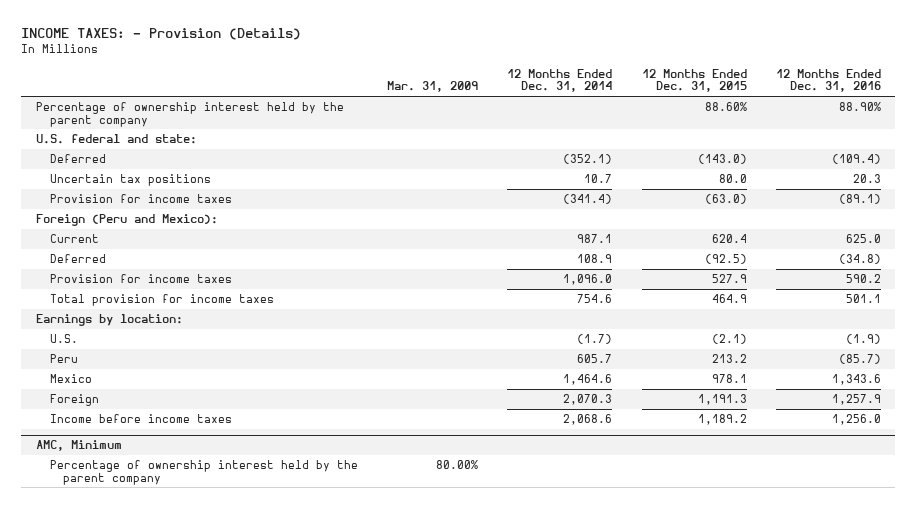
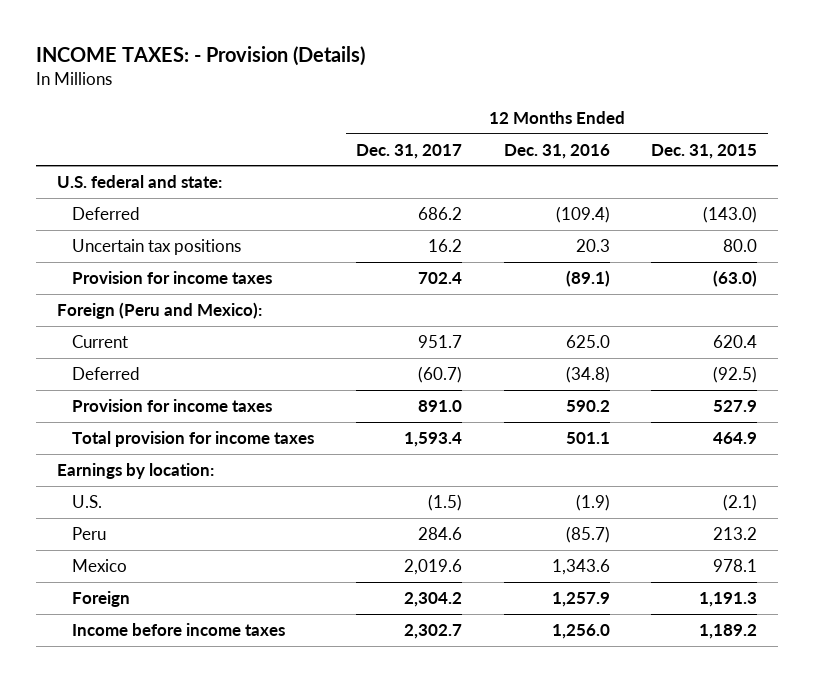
[387,81,479,93] Mar. 31, 2009 -> none
[507,68,613,93] 12 Months Ended Dec. 31, 2014 -> none
none -> [356,143,463,159] Dec. 31, 2017
[36,101,345,127] Percentage of ownership interest held by the parent company -> none
[36,440,123,452] AMC, Minimum -> none
[49,459,358,485] Percentage of ownership interest held by the parent company -> none

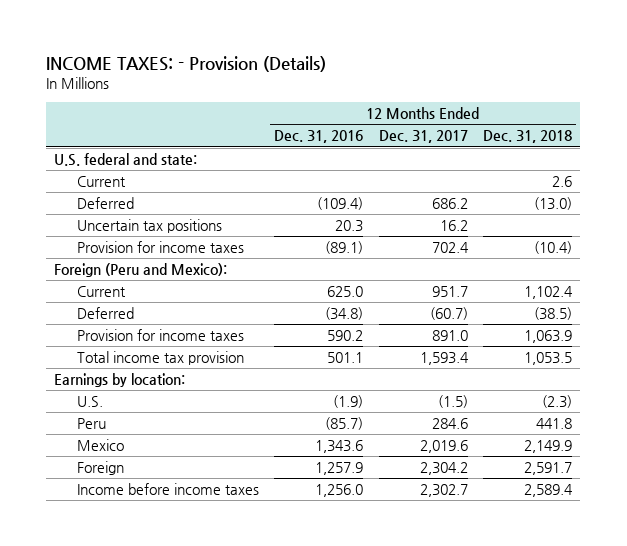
[651,143,758,159] Dec. 31, 2015 -> none
none -> [483,130,573,144] Dec. 31, 2018
none -> [76,176,126,188] Current
[72,430,315,447] Total provision for income taxes -> [76,351,244,366] Total income tax provision

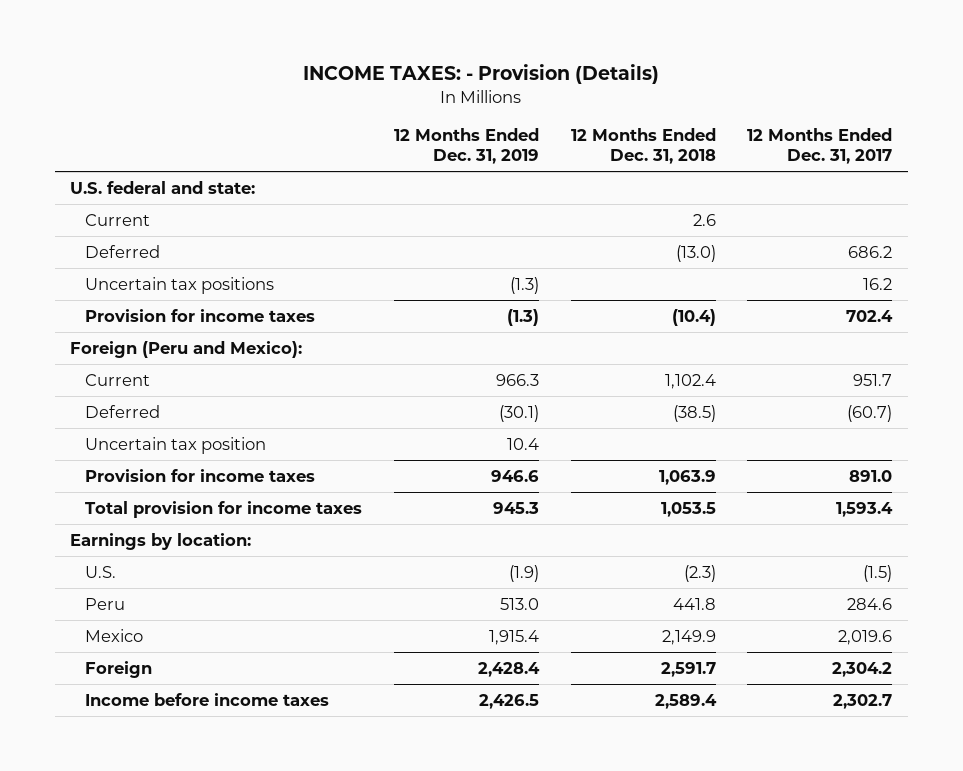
[274,130,364,144] Dec. 31, 2016 -> none
none -> [393,128,539,164] 12 Months Ended Dec. 31, 2019
none -> [85,436,267,454] Uncertain tax position
[76,351,244,366] Total income tax provision -> [85,500,363,518] Total provision for income taxes

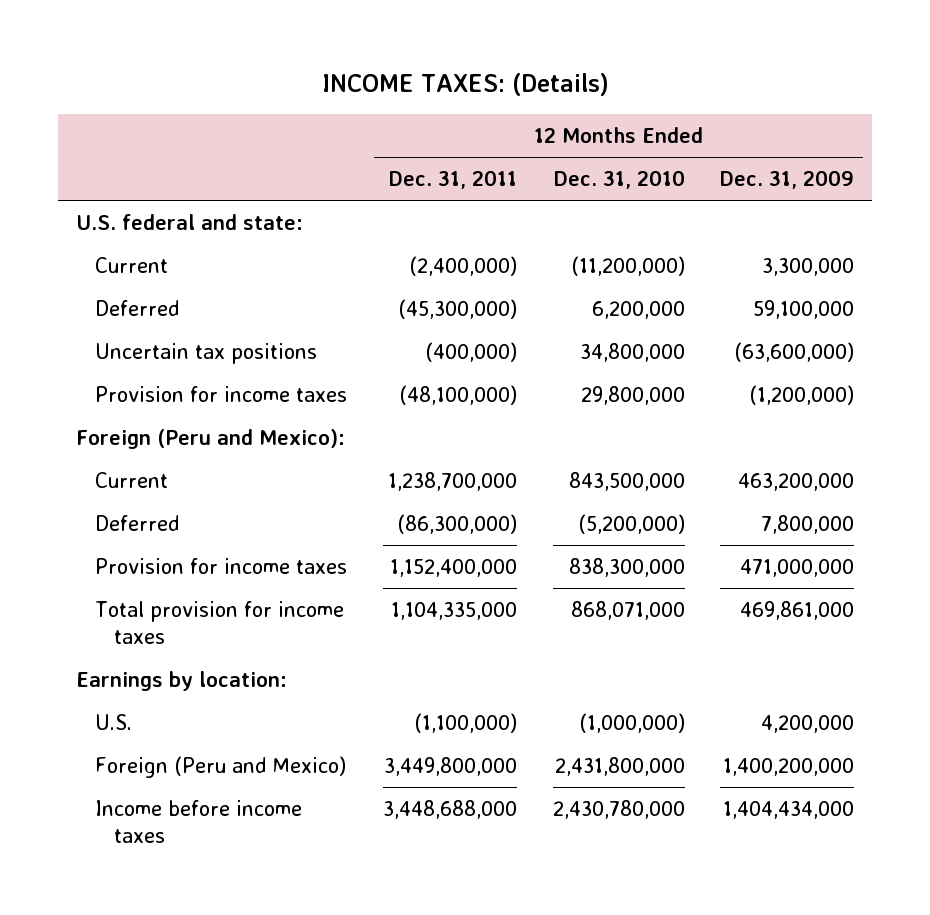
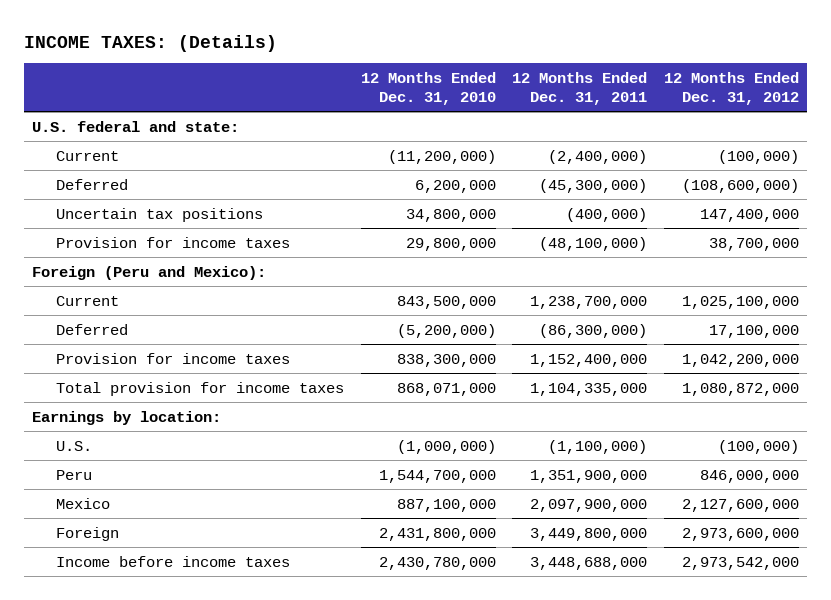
[720,170,855,190] Dec. 31, 2009 -> none
none -> [663,71,799,106] 12 Months Ended Dec. 31, 2012
none -> [56,469,93,480] Peru
none -> [56,497,111,509] Mexico
[95,755,347,778] Foreign (Peru and Mexico) -> [56,526,120,541] Foreign

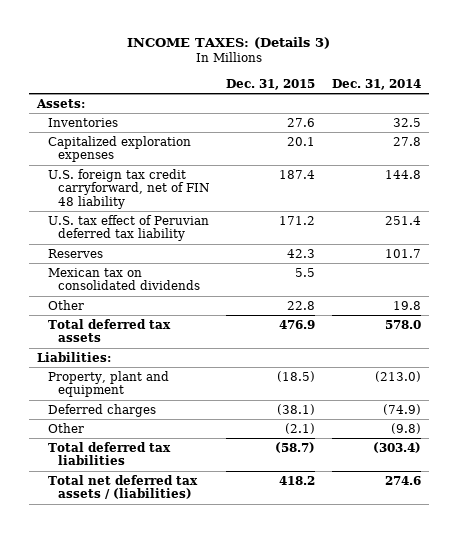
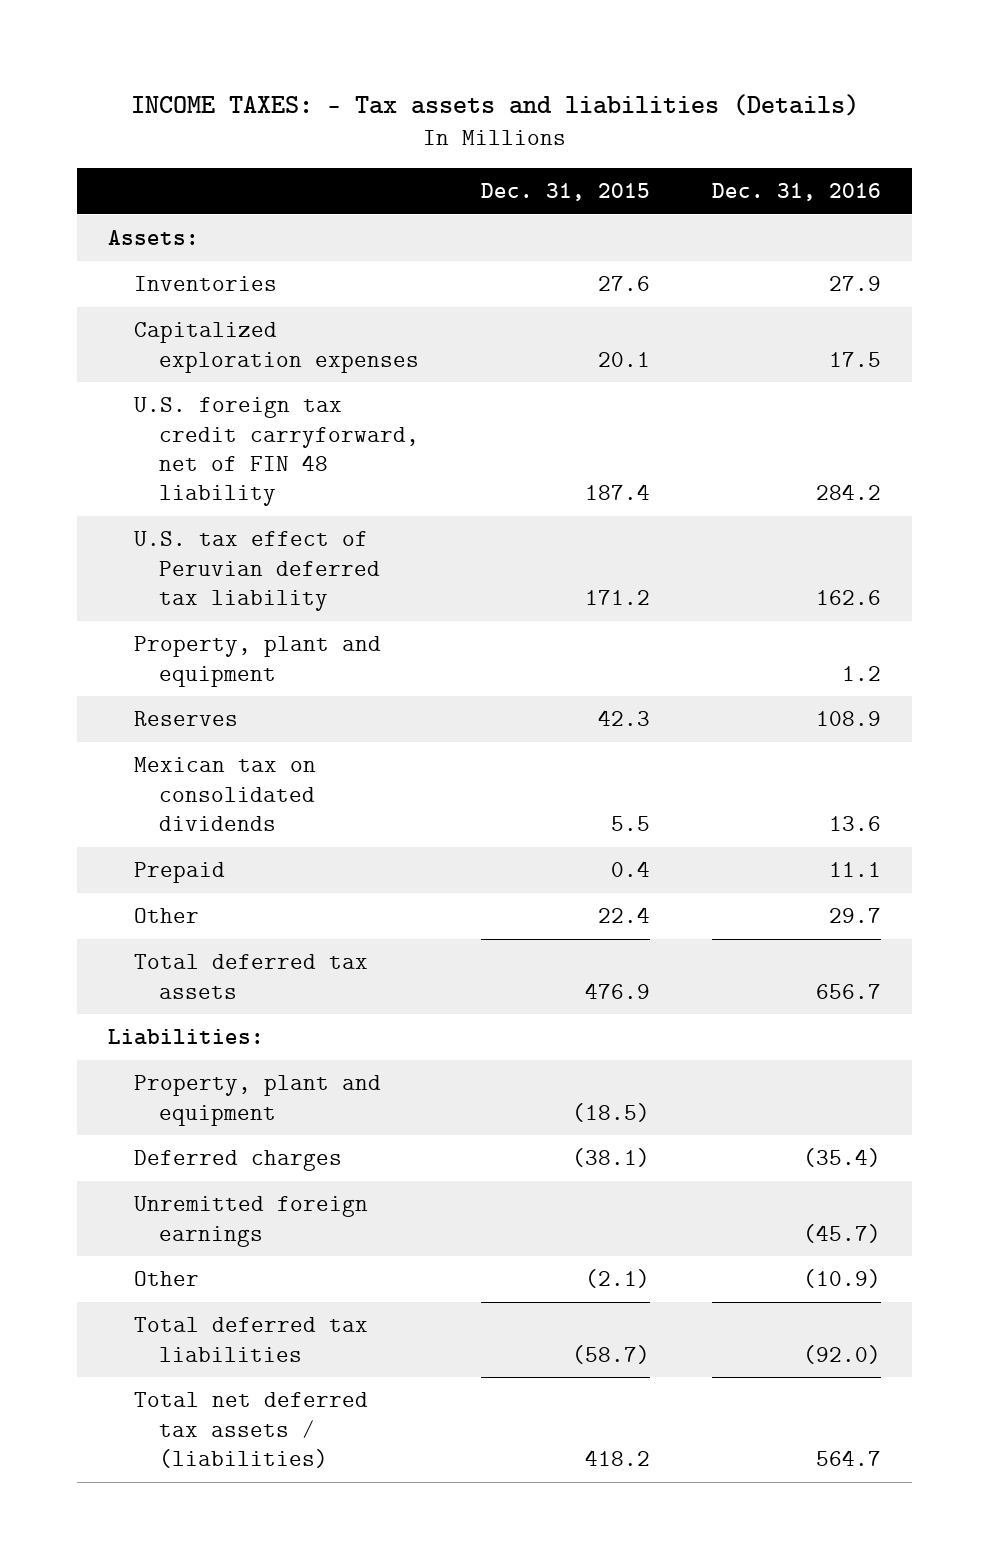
[126,36,330,49] INCOME TAXES: (Details 3) -> [130,94,859,117] INCOME TAXES: - Tax assets and liabilities (Details)
[331,78,421,90] Dec. 31, 2014 -> none
none -> [712,182,882,201] Dec. 31, 2016
none -> [133,636,381,687] Property, plant and equipment
none -> [133,862,225,884] Prepaid
[287,300,316,310] 22.8 -> [598,907,651,924] 22.4
none -> [133,1196,368,1247] Unremitted foreign earnings

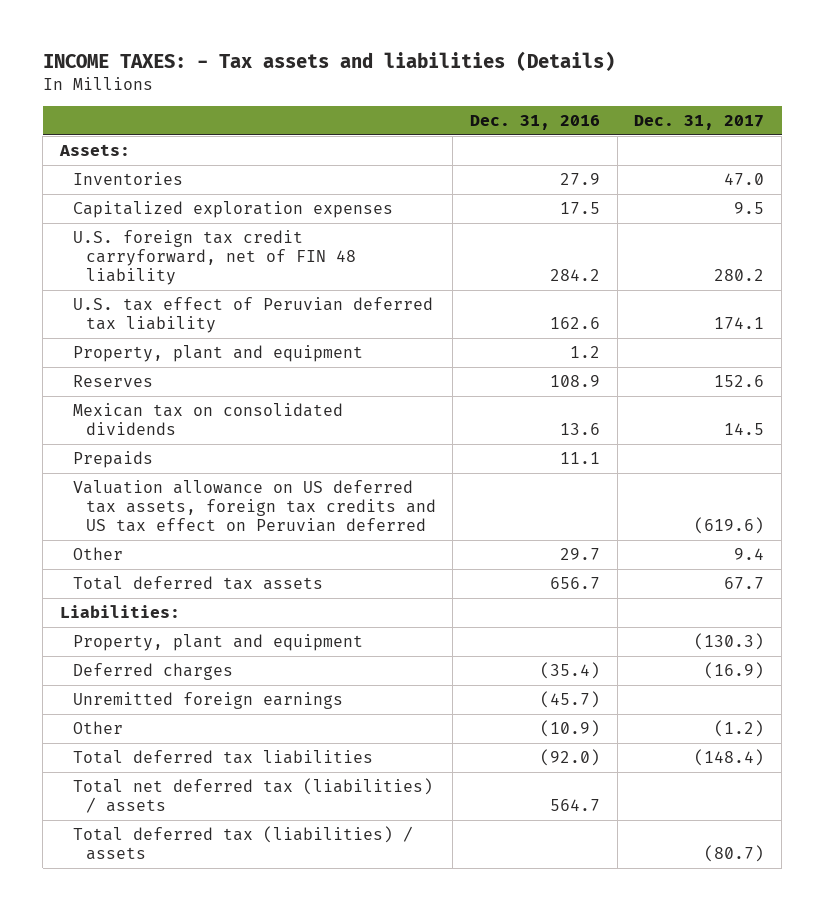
[481,182,651,201] Dec. 31, 2015 -> none
none -> [634,115,765,131] Dec. 31, 2017
[133,862,225,884] Prepaid -> [72,451,153,469] Prepaids
none -> [72,480,436,533] Valuation allowance on US deferred tax assets, foreign tax credits and US tax effect on Peruvian deferred
[133,1392,368,1469] Total net deferred tax assets / (liabilities) -> [72,778,433,814] Total net deferred tax (liabilities) / assets
none -> [72,826,413,861] Total deferred tax (liabilities) / assets

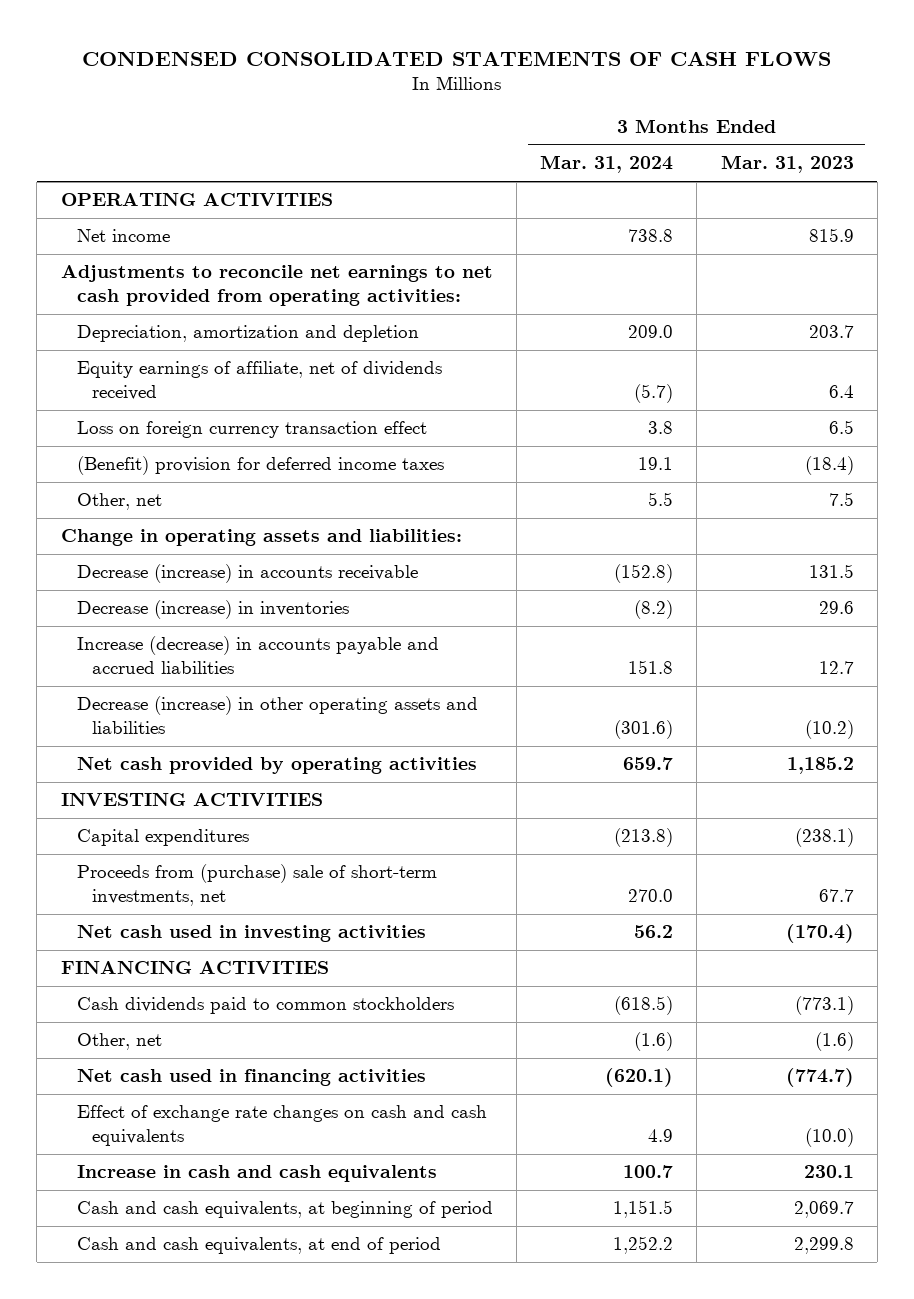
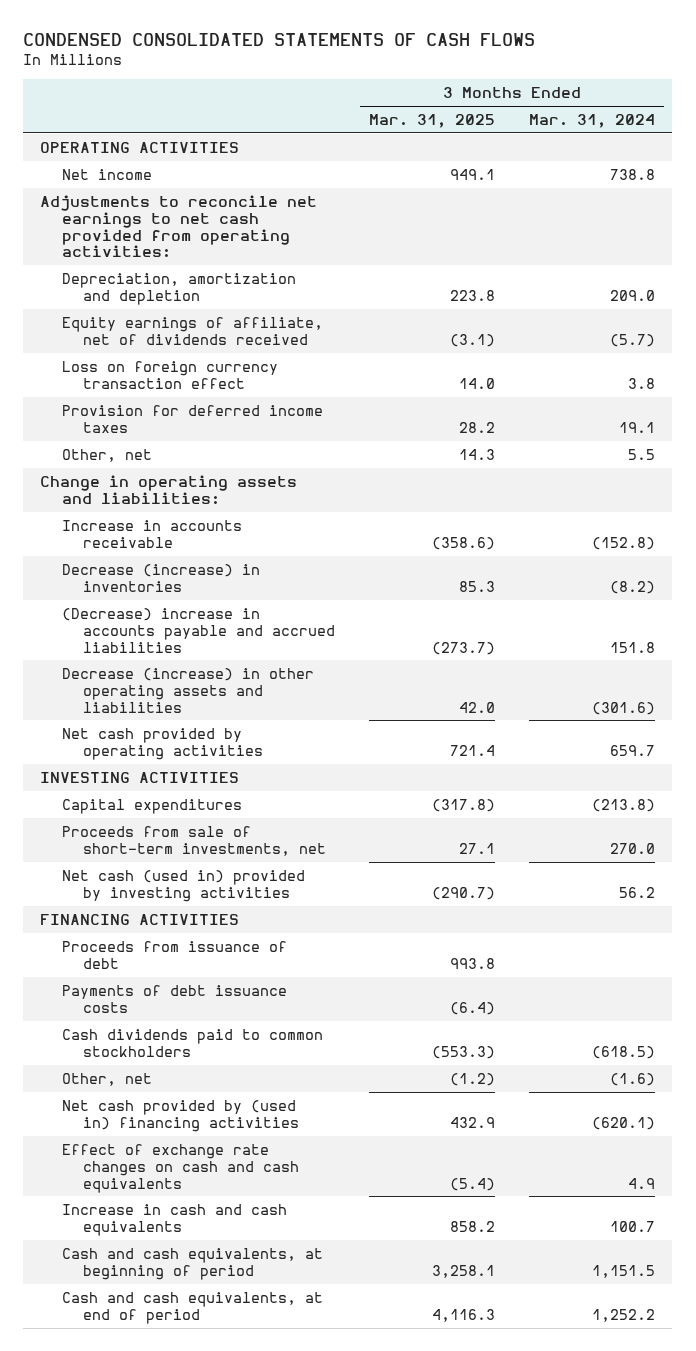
[720,155,854,174] Mar. 31, 2023 -> none
none -> [369,114,496,129] Mar. 31, 2025
[76,456,444,476] (Benefit) provision for deferred income taxes -> [61,404,323,433] Provision for deferred income taxes
[76,564,418,584] Decrease (increase) in accounts receivable -> [61,519,242,548] Increase in accounts receivable
[76,636,439,675] Increase (decrease) in accounts payable and accrued liabilities -> [61,607,335,653] (Decrease) increase in accounts payable and accrued liabilities
[76,864,437,907] Proceeds from (purchase) sale of short-term investments, net -> [61,825,326,856] Proceeds from sale of short-term investments, net
[76,925,426,943] Net cash used in investing activities -> [61,869,305,902] Net cash (used in) provided by investing activities
none -> [61,940,287,969] Proceeds from issuance of debt
none -> [61,984,287,1013] Payments of debt issuance costs
[76,1069,426,1087] Net cash used in financing activities -> [61,1099,299,1132] Net cash provided by (used in) financing activities

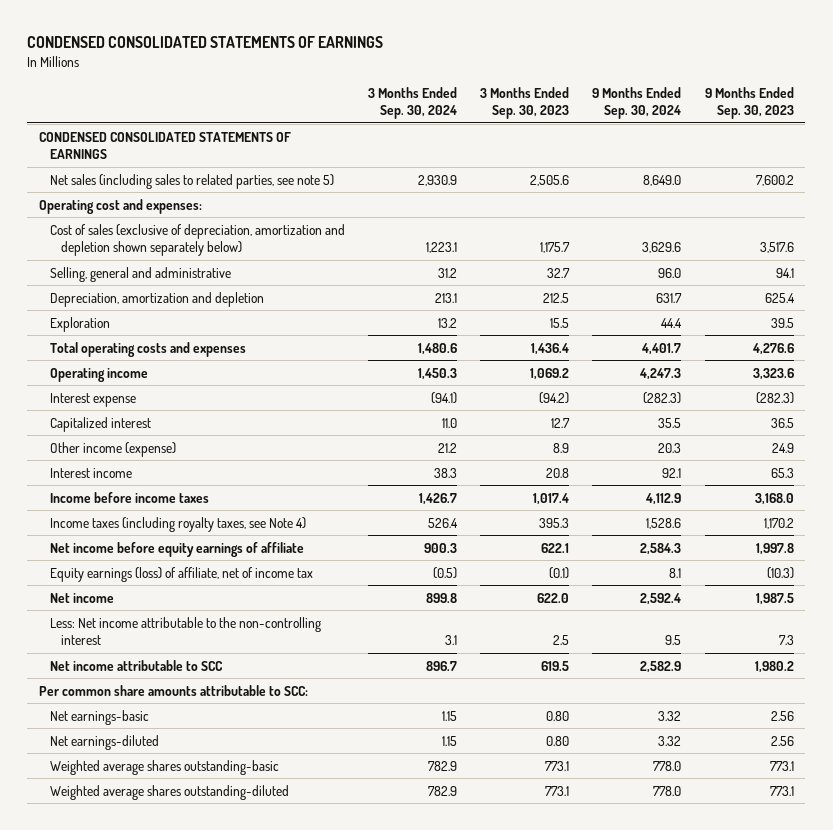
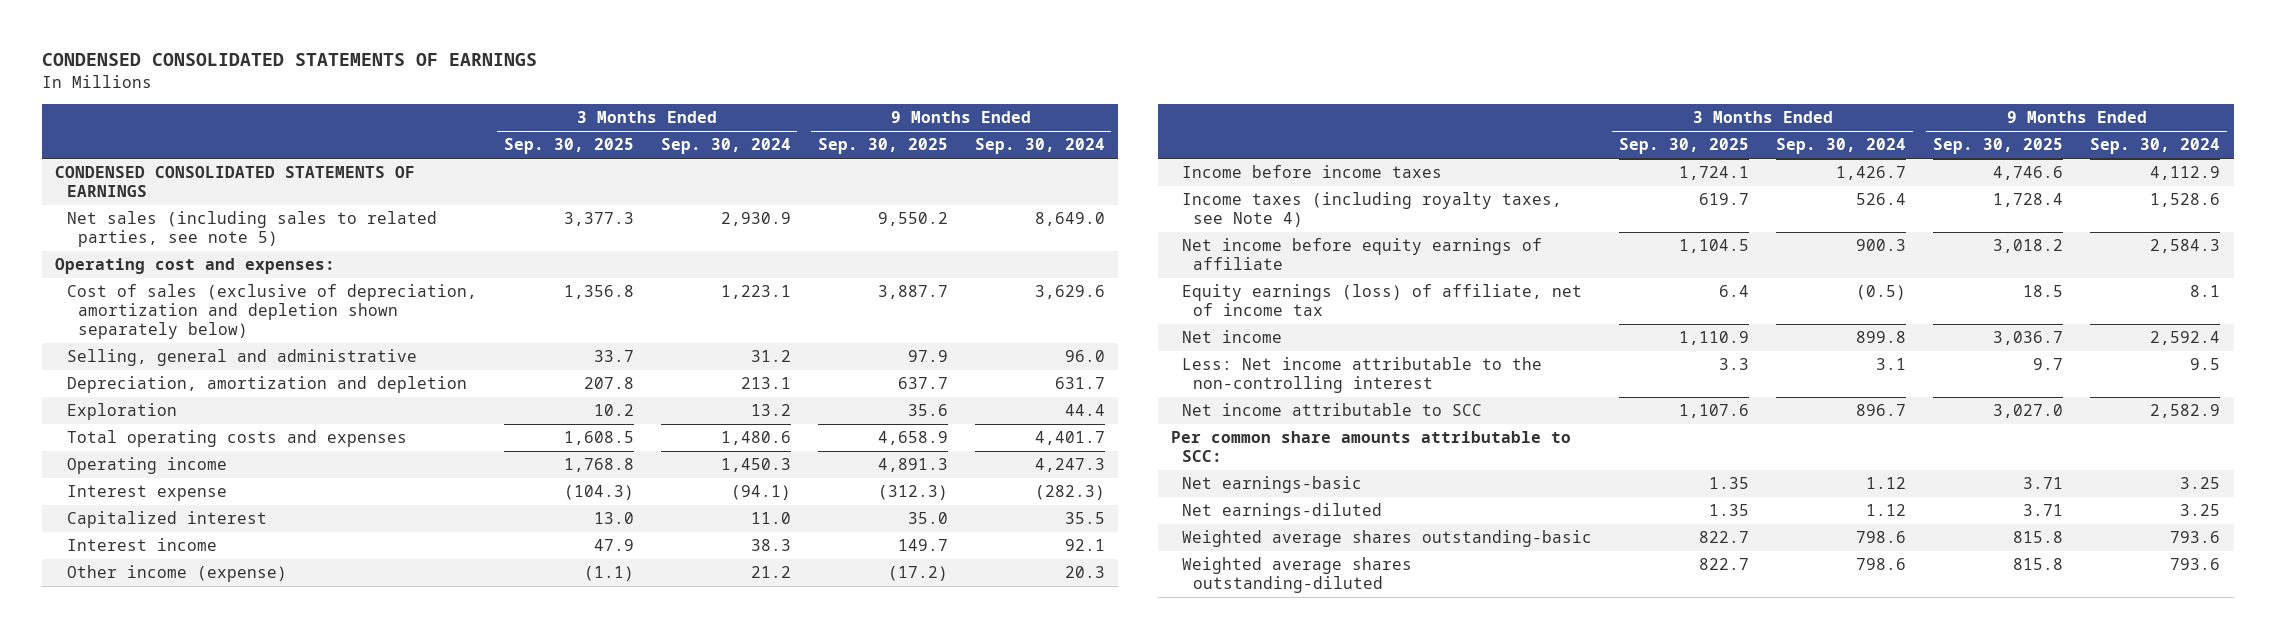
[480,86,570,119] 3 Months Ended Sep. 30, 2023 -> none
[704,86,794,119] 9 Months Ended Sep. 30, 2023 -> none
none -> [503,138,634,155] Sep. 30, 2025
none -> [817,138,948,155] Sep. 30, 2025
[49,441,176,457] Other income (expense) -> [66,565,287,583] Other income (expense)
[442,710,458,721] 1.15 -> [1866,477,1907,490] 1.12
[658,710,682,721] 3.32 -> [2180,477,2221,490] 3.25
[442,735,458,746] 1.15 -> [1866,504,1907,517] 1.12
[658,735,682,746] 3.32 -> [2180,504,2221,517] 3.25
[428,760,458,771] 782.9 -> [1856,531,1907,544] 798.6
[653,760,682,771] 778.0 -> [2170,531,2221,544] 793.6
[428,785,458,796] 782.9 -> [1856,558,1907,571] 798.6
[653,785,682,796] 778.0 -> [2170,558,2221,571] 793.6

